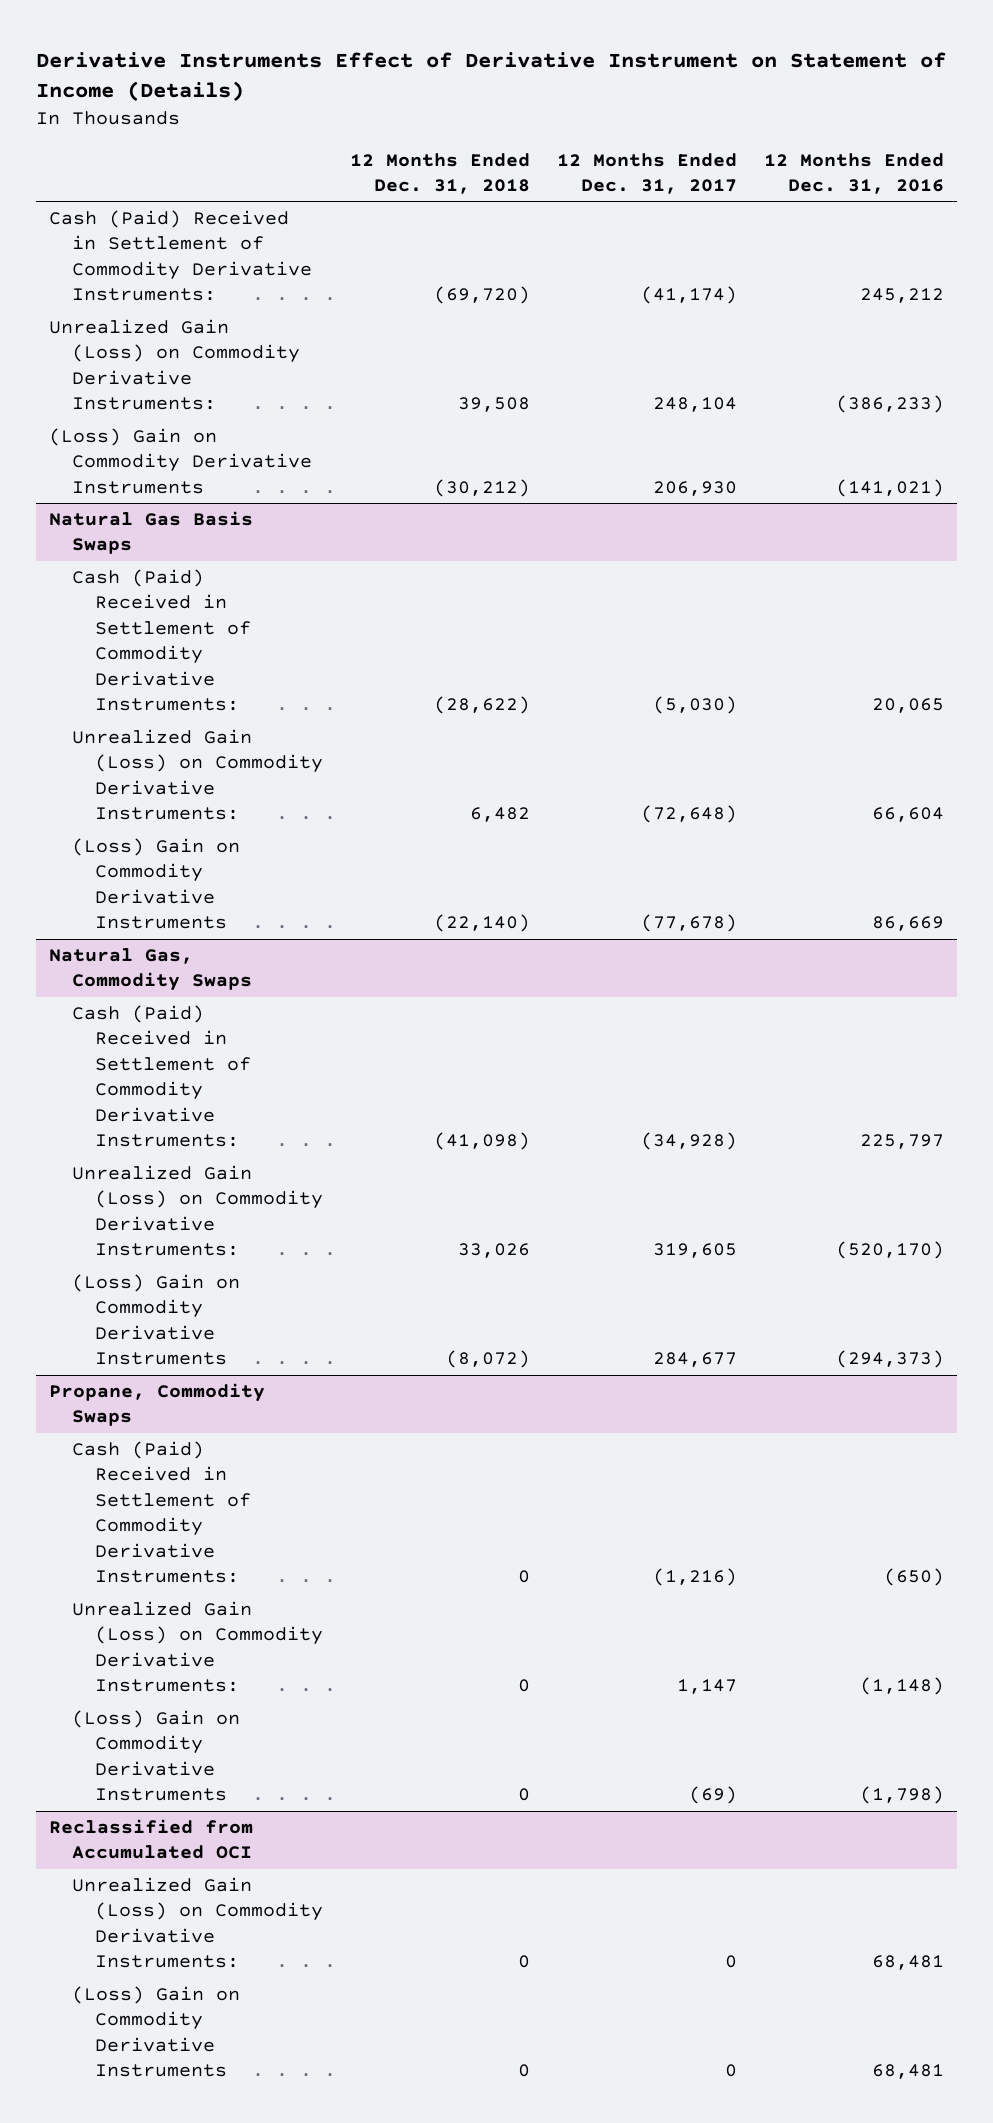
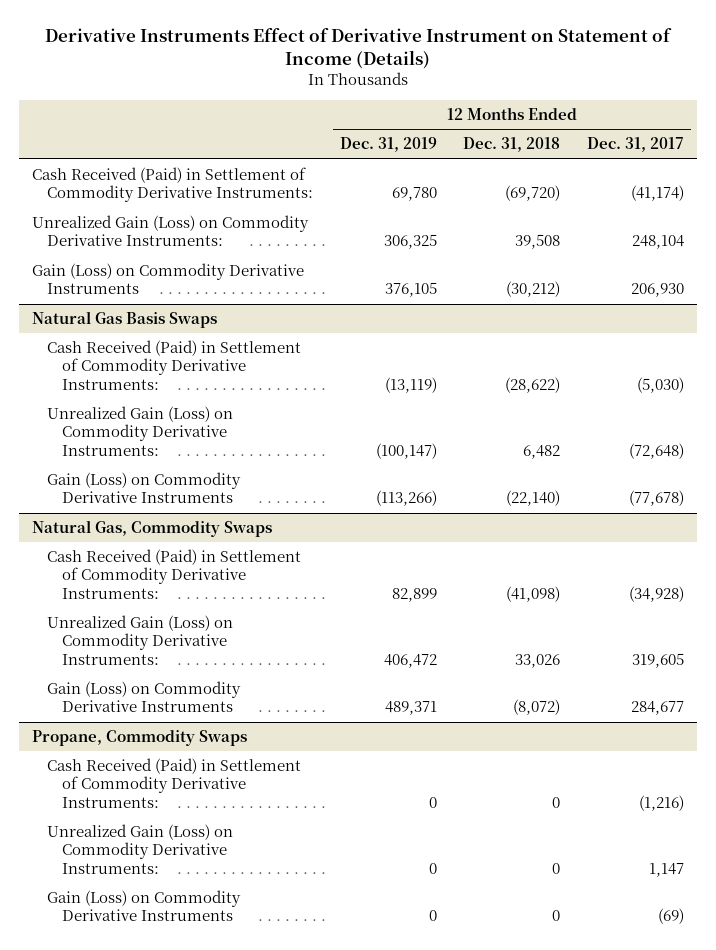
[763,152,944,195] 12 Months Ended Dec. 31, 2016 -> none
none -> [339,137,437,153] Dec. 31, 2019
[49,209,313,302] Cash (Paid) Received in Settlement of Commodity Derivative Instruments: -> [32,167,313,203] Cash Received (Paid) in Settlement of Commodity Derivative Instruments:
[49,427,313,494] (Loss) Gain on Commodity Derivative Instruments -> [32,263,305,295] Gain (Loss) on Commodity Derivative Instruments
[72,568,251,712] Cash (Paid) Received in Settlement of Commodity Derivative Instruments: -> [46,340,301,390] Cash Received (Paid) in Settlement of Commodity Derivative Instruments:
[72,837,241,930] (Loss) Gain on Commodity Derivative Instruments -> [46,472,241,504] Gain (Loss) on Commodity Derivative Instruments
[72,1004,251,1148] Cash (Paid) Received in Settlement of Commodity Derivative Instruments: -> [46,549,301,599] Cash Received (Paid) in Settlement of Commodity Derivative Instruments:
[72,1273,241,1366] (Loss) Gain on Commodity Derivative Instruments -> [46,681,241,713] Gain (Loss) on Commodity Derivative Instruments
[72,1440,251,1584] Cash (Paid) Received in Settlement of Commodity Derivative Instruments: -> [46,758,301,808] Cash Received (Paid) in Settlement of Commodity Derivative Instruments:
[49,1818,254,1860] Reclassified from Accumulated OCI -> none
[72,1876,323,1969] Unrealized Gain (Loss) on Commodity Derivative Instruments: -> none
[72,1985,241,2078] (Loss) Gain on Commodity Derivative Instruments -> none
[72,1709,241,1802] (Loss) Gain on Commodity Derivative Instruments -> [46,890,241,922] Gain (Loss) on Commodity Derivative Instruments

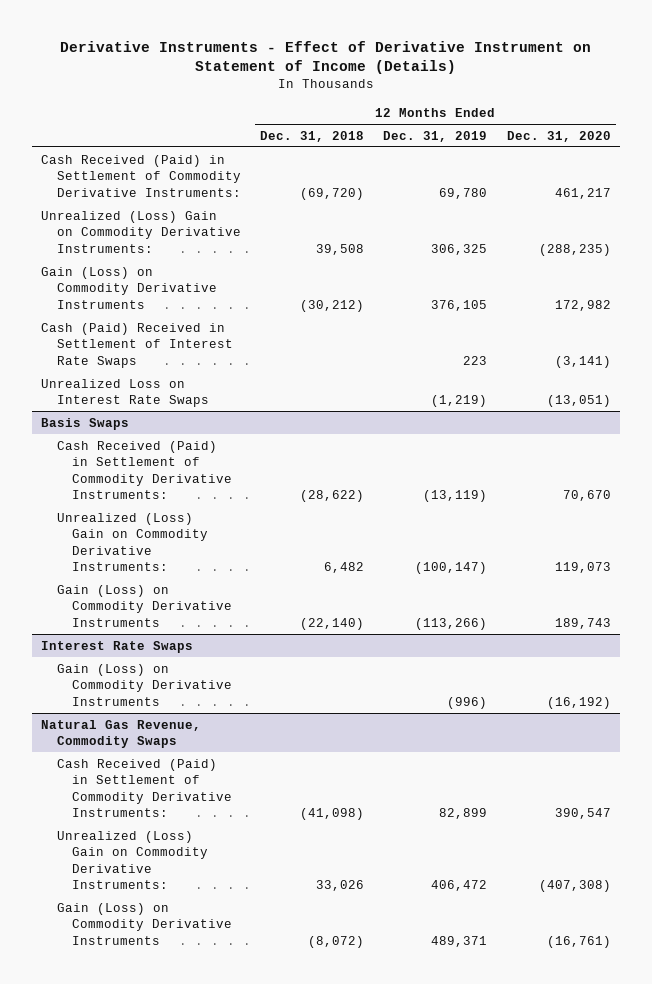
[45,27,673,70] Derivative Instruments Effect of Derivative Instrument on Statement of Income (Details) -> [60,40,592,75] Derivative Instruments - Effect of Derivative Instrument on Statement of Income (Details)
[586,137,684,153] Dec. 31, 2017 -> none
none -> [506,130,611,142] Dec. 31, 2020
[32,215,310,247] Unrealized Gain (Loss) on Commodity Derivative Instruments: -> [41,210,241,253] Unrealized (Loss) Gain on Commodity Derivative Instruments:
none -> [41,322,233,368] Cash (Paid) Received in Settlement of Interest Rate Swaps
none -> [41,378,209,408] Unrealized Loss on Interest Rate Swaps
[32,311,218,329] Natural Gas Basis Swaps -> [41,417,130,430] Basis Swaps
[46,406,233,456] Unrealized Gain (Loss) on Commodity Derivative Instruments: -> [56,512,209,572] Unrealized (Loss) Gain on Commodity Derivative Instruments:
none -> [41,640,194,653] Interest Rate Swaps
none -> [56,663,233,706] Gain (Loss) on Commodity Derivative Instruments
[32,520,273,538] Natural Gas, Commodity Swaps -> [41,719,202,749] Natural Gas Revenue, Commodity Swaps
[46,615,233,665] Unrealized Gain (Loss) on Commodity Derivative Instruments: -> [56,830,209,890] Unrealized (Loss) Gain on Commodity Derivative Instruments:
[32,730,248,747] Propane, Commodity Swaps -> none
[46,758,301,808] Cash Received (Paid) in Settlement of Commodity Derivative Instruments: -> none
[46,824,233,874] Unrealized Gain (Loss) on Commodity Derivative Instruments: -> none
[46,890,241,922] Gain (Loss) on Commodity Derivative Instruments -> none

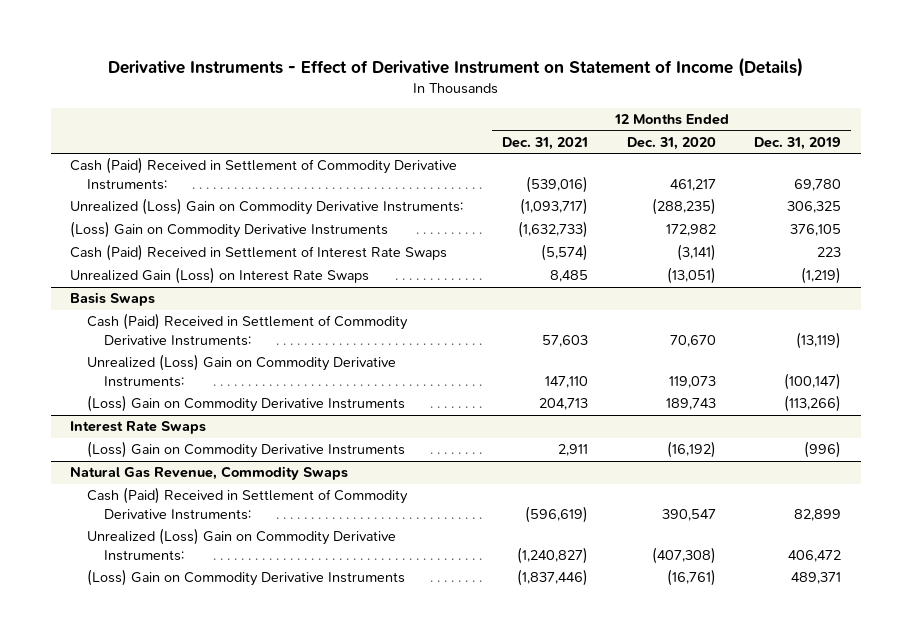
[260,130,365,142] Dec. 31, 2018 -> none
none -> [501,136,588,150] Dec. 31, 2021
[41,154,241,197] Cash Received (Paid) in Settlement of Commodity Derivative Instruments: -> [70,157,458,190] Cash (Paid) Received in Settlement of Commodity Derivative Instruments:
[41,266,217,309] Gain (Loss) on Commodity Derivative Instruments -> [70,221,389,239] (Loss) Gain on Commodity Derivative Instruments
[41,378,209,408] Unrealized Loss on Interest Rate Swaps -> [70,267,370,285] Unrealized Gain (Loss) on Interest Rate Swaps
[56,440,233,500] Cash Received (Paid) in Settlement of Commodity Derivative Instruments: -> [86,313,408,346] Cash (Paid) Received in Settlement of Commodity Derivative Instruments:
[56,584,233,627] Gain (Loss) on Commodity Derivative Instruments -> [86,395,405,413] (Loss) Gain on Commodity Derivative Instruments
[56,663,233,706] Gain (Loss) on Commodity Derivative Instruments -> [86,441,405,459] (Loss) Gain on Commodity Derivative Instruments
[56,758,233,818] Cash Received (Paid) in Settlement of Commodity Derivative Instruments: -> [86,487,408,520] Cash (Paid) Received in Settlement of Commodity Derivative Instruments:
[56,902,233,945] Gain (Loss) on Commodity Derivative Instruments -> [86,569,405,587] (Loss) Gain on Commodity Derivative Instruments

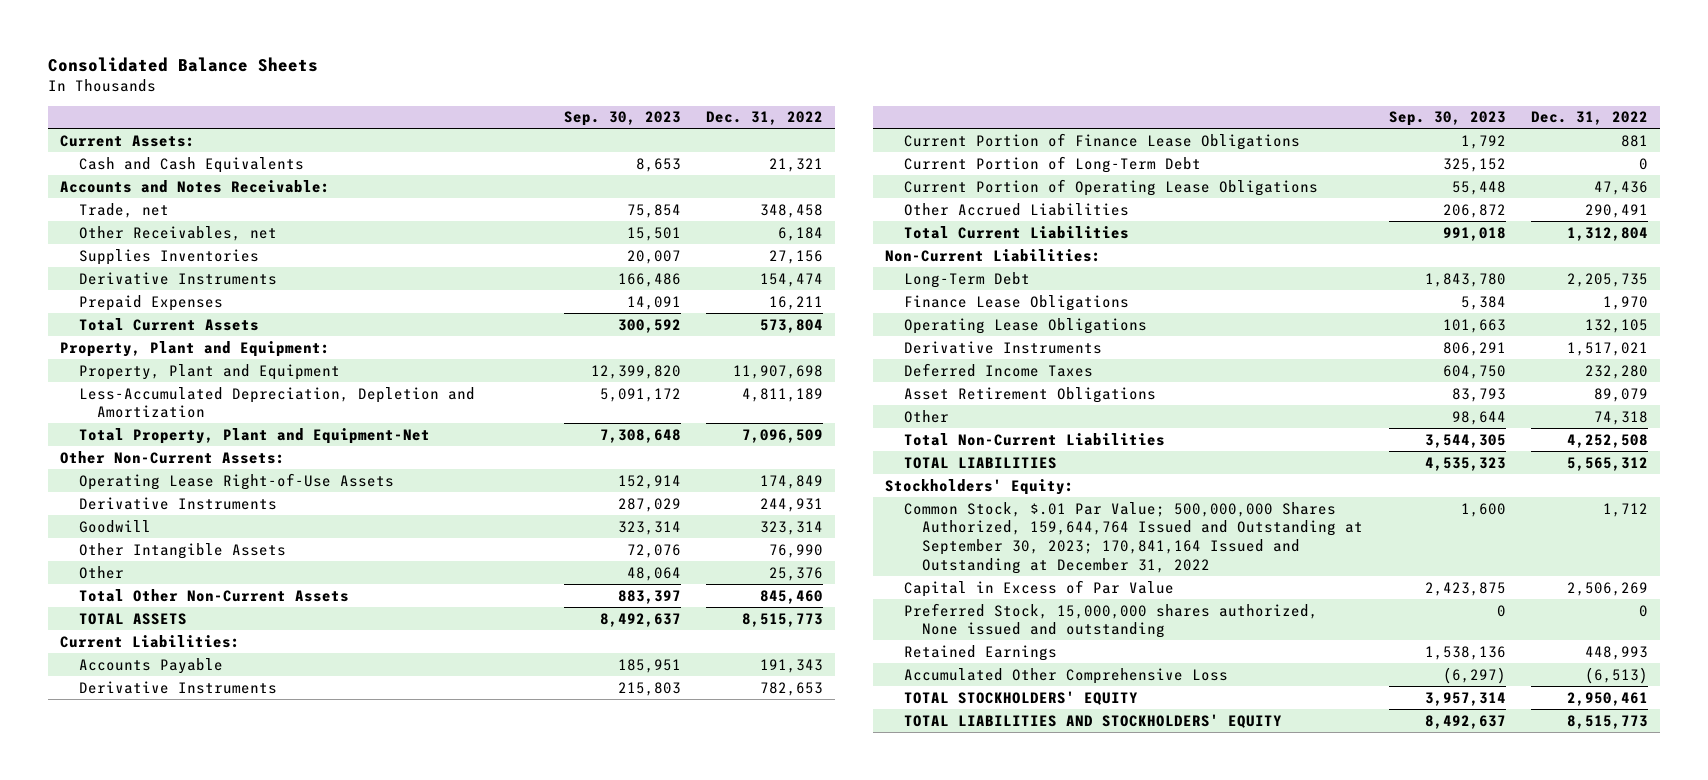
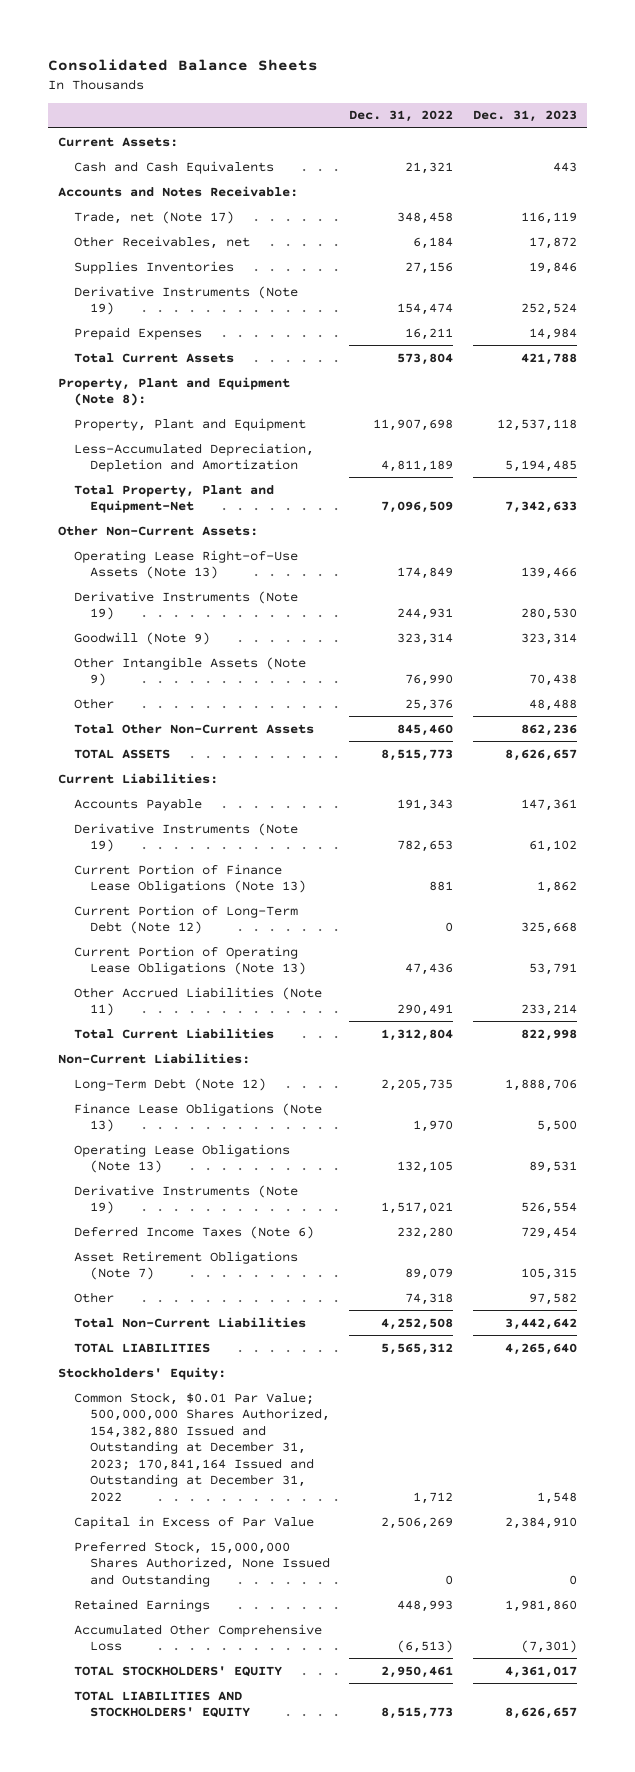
[563,111,681,127] Sep. 30, 2023 -> none
none -> [473,110,578,123] Dec. 31, 2023
[78,202,169,218] Trade, net -> [73,210,234,224] Trade, net (Note 17)
[78,271,277,285] Derivative Instruments -> [73,285,298,316] Derivative Instruments (Note 19)
[60,340,331,357] Property, Plant and Equipment: -> [57,376,290,407] Property, Plant and Equipment (Note 8):
[78,472,394,490] Operating Lease Right-of-Use Assets -> [73,549,298,580] Operating Lease Right-of-Use Assets (Note 13)
[78,496,277,510] Derivative Instruments -> [73,590,298,621] Derivative Instruments (Note 19)
[78,519,151,533] Goodwill -> [73,631,210,645] Goodwill (Note 9)
[78,542,286,559] Other Intangible Assets -> [73,656,306,687] Other Intangible Assets (Note 9)
[78,680,277,694] Derivative Instruments -> [73,822,298,853] Derivative Instruments (Note 19)
[903,132,1300,150] Current Portion of Finance Lease Obligations -> [73,863,306,894] Current Portion of Finance Lease Obligations (Note 13)
[903,155,1201,173] Current Portion of Long-Term Debt -> [73,904,298,935] Current Portion of Long-Term Debt (Note 12)
[903,178,1318,196] Current Portion of Operating Lease Obligations -> [73,945,306,976] Current Portion of Operating Lease Obligations (Note 13)
[903,202,1129,216] Other Accrued Liabilities -> [73,986,322,1017] Other Accrued Liabilities (Note 11)
[903,271,1030,288] Long-Term Debt -> [73,1077,266,1091] Long-Term Debt (Note 12)
[903,294,1129,311] Finance Lease Obligations -> [73,1102,322,1133] Finance Lease Obligations (Note 13)
[903,317,1147,334] Operating Lease Obligations -> [73,1143,290,1174] Operating Lease Obligations (Note 13)
[903,340,1102,354] Derivative Instruments -> [73,1184,298,1215] Derivative Instruments (Note 19)
[903,362,1093,377] Deferred Income Taxes -> [73,1225,314,1239] Deferred Income Taxes (Note 6)
[903,386,1156,403] Asset Retirement Obligations -> [73,1250,298,1281] Asset Retirement Obligations (Note 7)
[903,501,1364,575] Common Stock, $.01 Par Value; 500,000,000 Shares Authorized, 159,644,764 Issued and Outstanding at September 30, 2023; 170,841,164 Issued and Outstanding at December 31, 2022 -> [73,1391,330,1502] Common Stock, $0.01 Par Value; 500,000,000 Shares Authorized, 154,382,880 Issued and Outstanding at December 31, 2023; 170,841,164 Issued and Outstanding at December 31, 2022
[903,602,1318,639] Preferred Stock, 15,000,000 shares authorized, None issued and outstanding -> [73,1540,330,1587] Preferred Stock, 15,000,000 Shares Authorized, None Issued and Outstanding

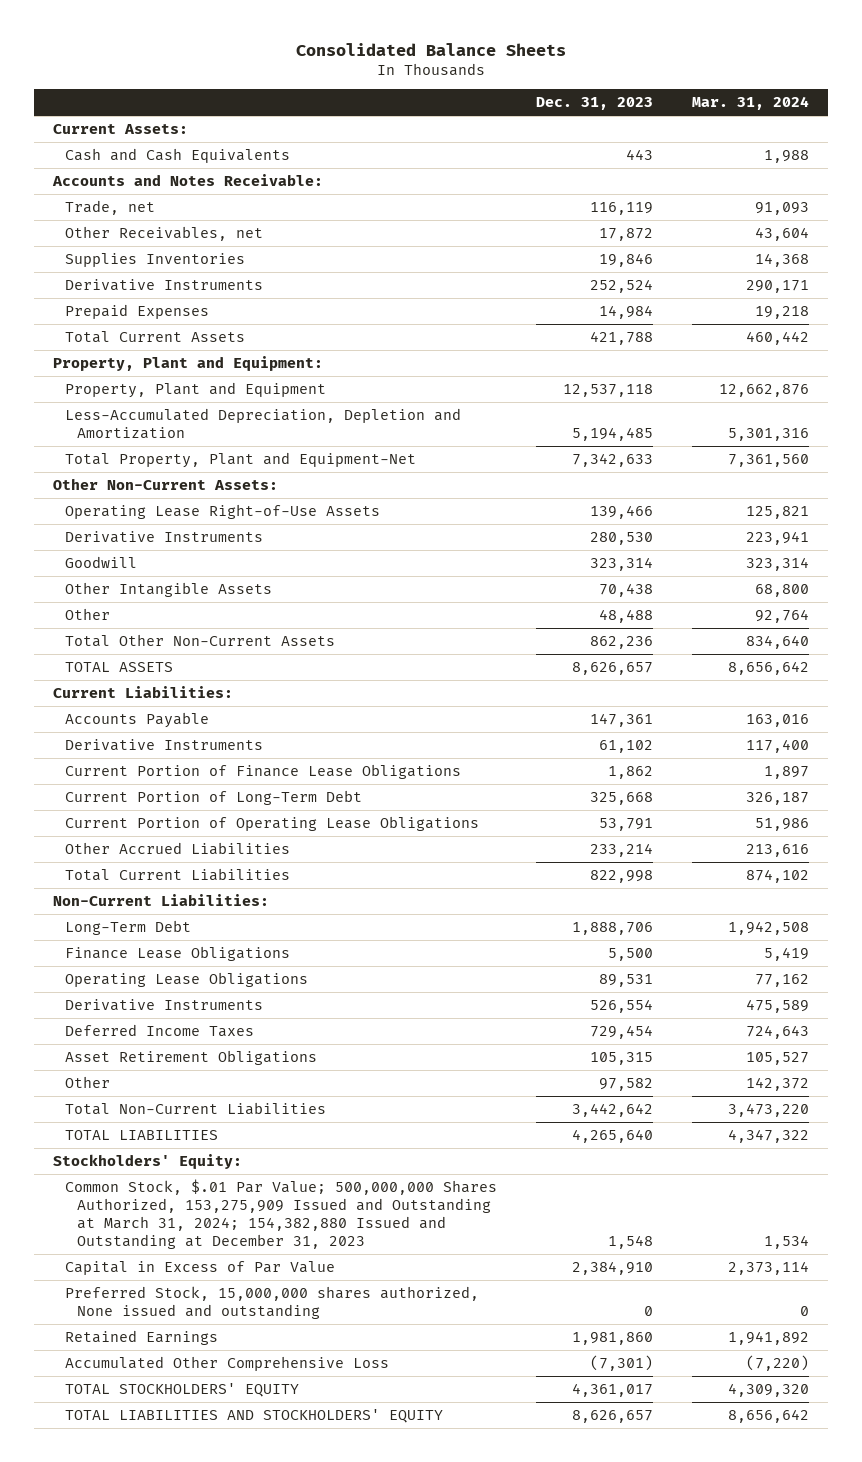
[349,110,454,123] Dec. 31, 2022 -> none
none -> [691,96,809,111] Mar. 31, 2024
[73,210,234,224] Trade, net (Note 17) -> [65,200,156,216] Trade, net
[73,285,298,316] Derivative Instruments (Note 19) -> [65,279,264,292] Derivative Instruments
[57,376,290,407] Property, Plant and Equipment (Note 8): -> [53,356,324,372] Property, Plant and Equipment:
[73,549,298,580] Operating Lease Right-of-Use Assets (Note 13) -> [65,504,381,520] Operating Lease Right-of-Use Assets
[73,590,298,621] Derivative Instruments (Note 19) -> [65,531,264,544] Derivative Instruments
[73,631,210,645] Goodwill (Note 9) -> [65,556,138,569] Goodwill
[73,656,306,687] Other Intangible Assets (Note 9) -> [65,582,273,598] Other Intangible Assets
[73,822,298,853] Derivative Instruments (Note 19) -> [65,739,264,752] Derivative Instruments
[73,863,306,894] Current Portion of Finance Lease Obligations (Note 13) -> [65,764,462,780] Current Portion of Finance Lease Obligations
[73,904,298,935] Current Portion of Long-Term Debt (Note 12) -> [65,790,363,806] Current Portion of Long-Term Debt
[73,945,306,976] Current Portion of Operating Lease Obligations (Note 13) -> [65,816,480,832] Current Portion of Operating Lease Obligations
[73,986,322,1017] Other Accrued Liabilities (Note 11) -> [65,842,291,856] Other Accrued Liabilities
[73,1077,266,1091] Long-Term Debt (Note 12) -> [65,920,192,936] Long-Term Debt
[73,1102,322,1133] Finance Lease Obligations (Note 13) -> [65,946,291,962] Finance Lease Obligations
[73,1143,290,1174] Operating Lease Obligations (Note 13) -> [65,972,309,988] Operating Lease Obligations
[73,1184,298,1215] Derivative Instruments (Note 19) -> [65,999,264,1012] Derivative Instruments
[73,1225,314,1239] Deferred Income Taxes (Note 6) -> [65,1024,255,1038] Deferred Income Taxes
[73,1250,298,1281] Asset Retirement Obligations (Note 7) -> [65,1050,318,1066] Asset Retirement Obligations
[73,1391,330,1502] Common Stock, $0.01 Par Value; 500,000,000 Shares Authorized, 154,382,880 Issued and Outstanding at December 31, 2023; 170,841,164 Issued and Outstanding at December 31, 2022 -> [65,1179,498,1249] Common Stock, $.01 Par Value; 500,000,000 Shares Authorized, 153,275,909 Issued and Outstanding at March 31, 2024; 154,382,880 Issued and Outstanding at December 31, 2023
[73,1540,330,1587] Preferred Stock, 15,000,000 Shares Authorized, None Issued and Outstanding -> [65,1286,480,1319] Preferred Stock, 15,000,000 shares authorized, None issued and outstanding

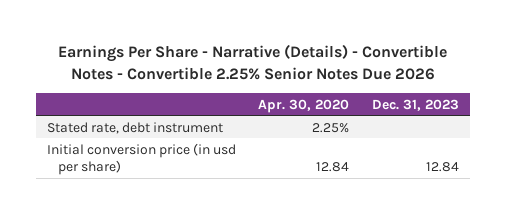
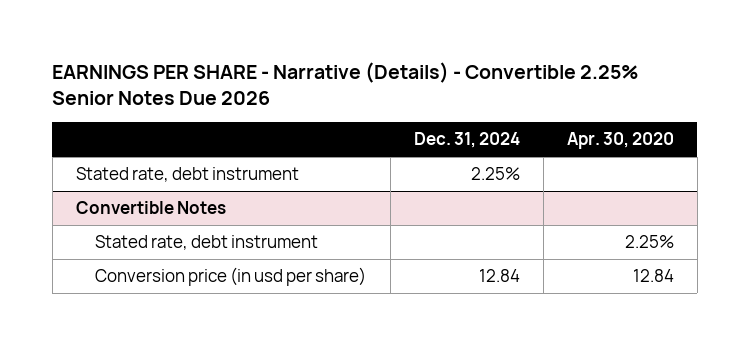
[57,44,447,81] Earnings Per Share - Narrative (Details) - Convertible Notes - Convertible 2.25% Senior Notes Due 2026 -> [52,61,640,105] EARNINGS PER SHARE - Narrative (Details) - Convertible 2.25% Senior Notes Due 2026
[371,98,459,111] Dec. 31, 2023 -> none
none -> [413,132,520,149] Dec. 31, 2024
none -> [76,167,300,183] Stated rate, debt instrument
none -> [76,201,227,215] Convertible Notes
[46,142,236,176] Initial conversion price (in usd per share) -> [95,267,367,287] Conversion price (in usd per share)

